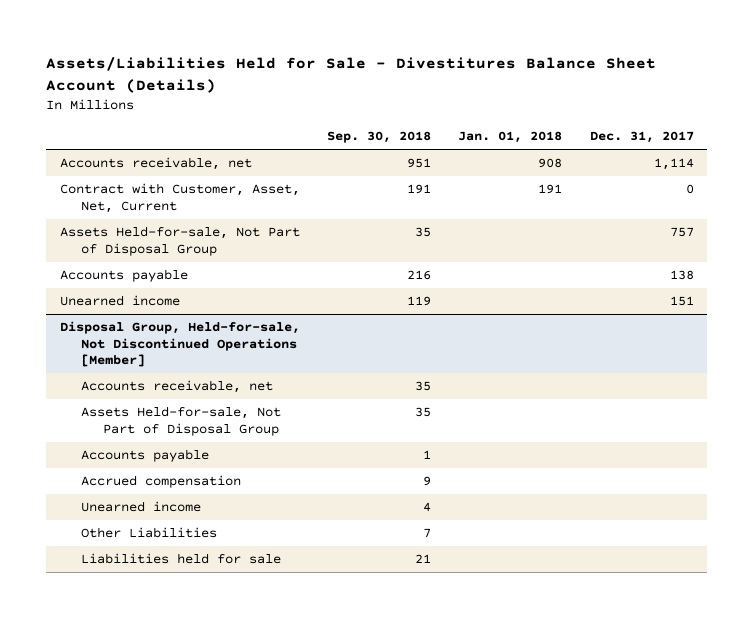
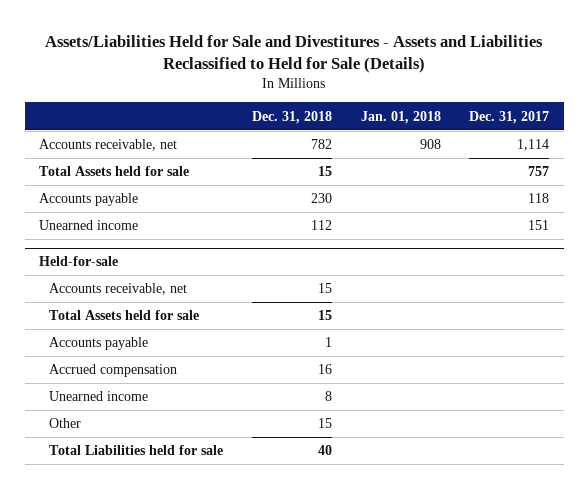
[46,56,657,93] Assets/Liabilities Held for Sale - Divestitures Balance Sheet Account (Details) -> [45,34,544,73] Assets/Liabilities Held for Sale and Divestitures - Assets and Liabilities Reclassified to Held for Sale (Details)
[327,131,432,144] Sep. 30, 2018 -> none
none -> [251,110,332,124] Dec. 31, 2018
[59,183,300,213] Contract with Customer, Asset, Net, Current -> none
[59,226,300,256] Assets Held-for-sale, Not Part of Disposal Group -> [39,166,190,177] Total Assets held for sale
[669,270,694,281] 138 -> [528,193,550,204] 118
[59,321,300,368] Disposal Group, Held-for-sale, Not Discontinued Operations [Member] -> [39,256,119,267] Held-for-sale
[81,406,282,436] Assets Held-for-sale, Not Part of Disposal Group -> [49,310,200,321] Total Assets held for sale
[81,527,218,539] Other Liabilities -> [49,418,82,429] Other
[81,553,282,565] Liabilities held for sale -> [49,445,224,456] Total Liabilities held for sale

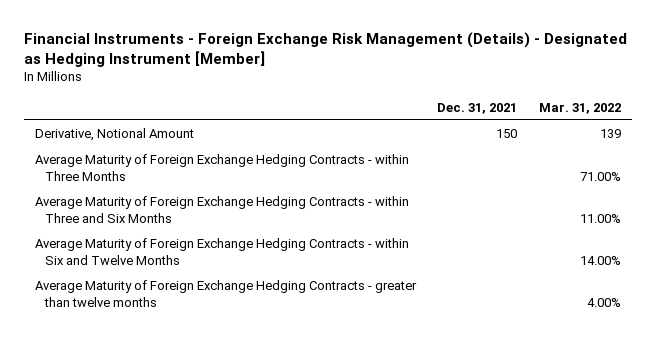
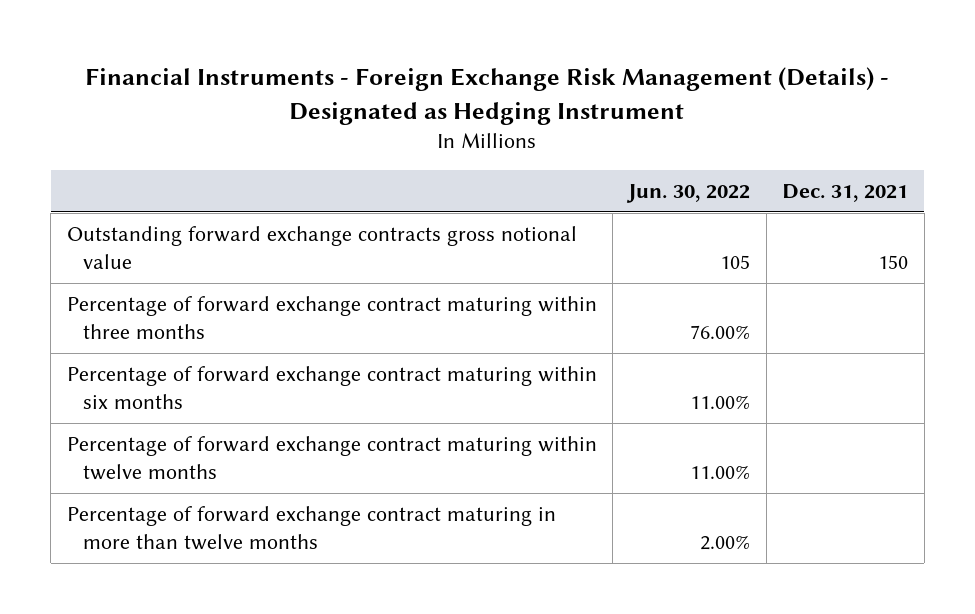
[23,31,627,67] Financial Instruments - Foreign Exchange Risk Management (Details) - Designated as Hedging Instrument [Member] -> [85,66,890,125] Financial Instruments - Foreign Exchange Risk Management (Details) - Designated as Hedging Instrument
[539,102,622,114] Mar. 31, 2022 -> none
none -> [626,183,751,203] Jun. 30, 2022
[34,128,194,142] Derivative, Notional Amount -> [66,225,577,269] Outstanding forward exchange contracts gross notional value
[34,154,409,181] Average Maturity of Foreign Exchange Hedging Contracts - within Three Months -> [66,295,597,339] Percentage of forward exchange contract maturing within three months
[34,196,409,223] Average Maturity of Foreign Exchange Hedging Contracts - within Three and Six Months -> [66,365,597,409] Percentage of forward exchange contract maturing within six months
[34,238,409,265] Average Maturity of Foreign Exchange Hedging Contracts - within Six and Twelve Months -> [66,435,597,480] Percentage of forward exchange contract maturing within twelve months
[34,280,417,307] Average Maturity of Foreign Exchange Hedging Contracts - greater than twelve months -> [66,505,556,550] Percentage of forward exchange contract maturing in more than twelve months

